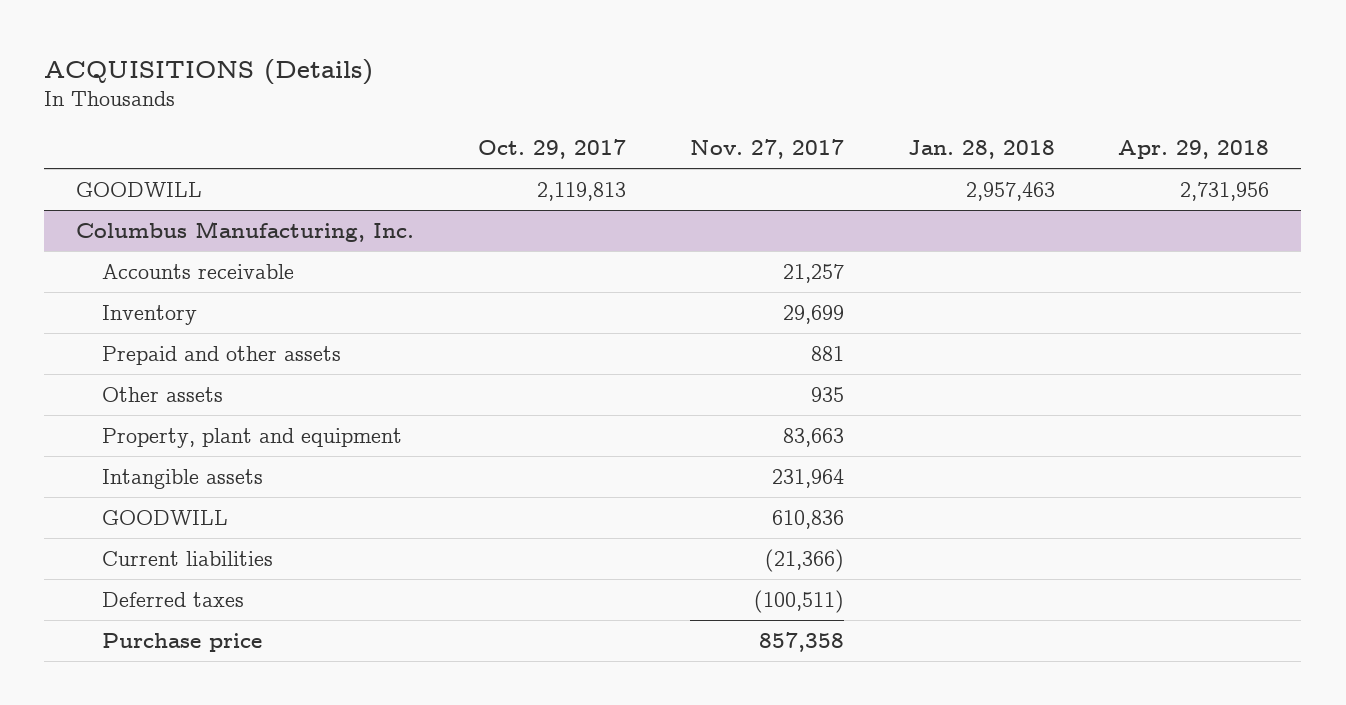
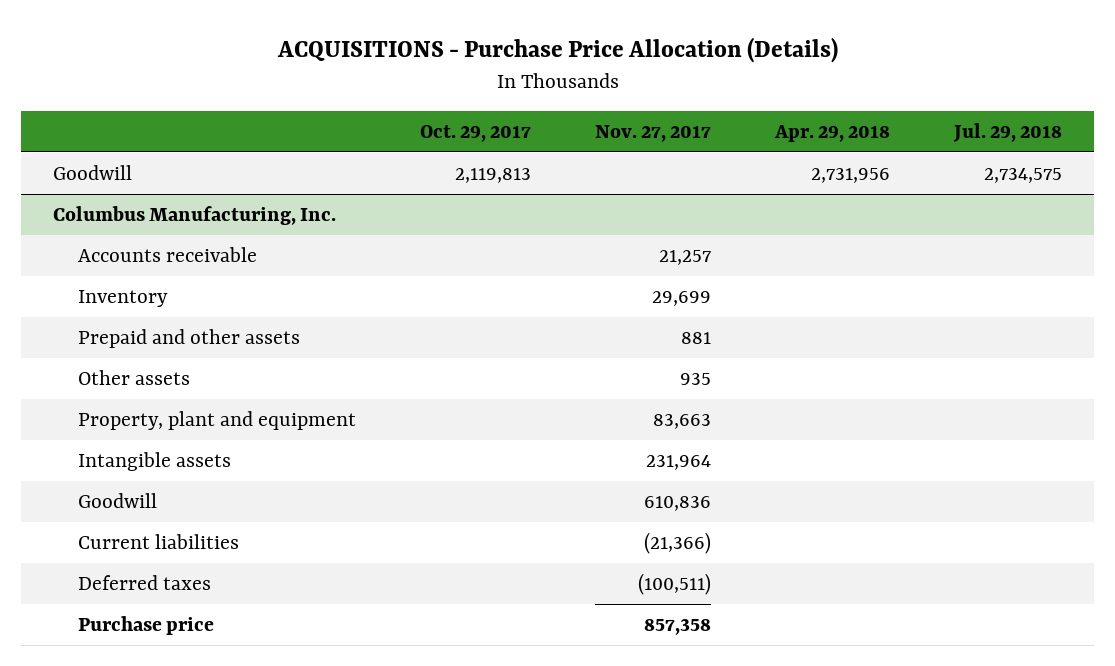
[44,58,374,85] ACQUISITIONS (Details) -> [276,36,838,63] ACQUISITIONS - Purchase Price Allocation (Details)
[907,140,1055,160] Jan. 28, 2018 -> none
none -> [953,122,1063,142] Jul. 29, 2018
[76,181,203,197] GOODWILL -> [53,164,133,180] Goodwill
[102,509,229,525] GOODWILL -> [77,492,157,508] Goodwill

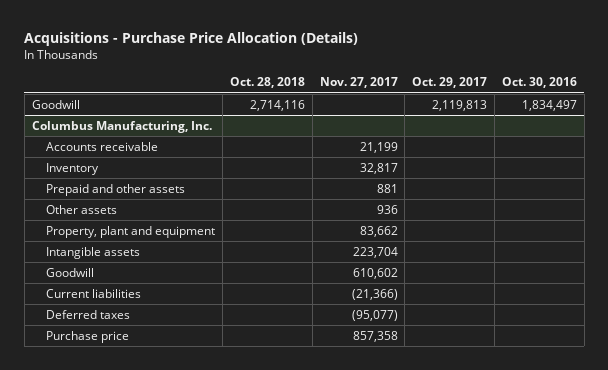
[276,36,838,63] ACQUISITIONS - Purchase Price Allocation (Details) -> [24,32,359,47] Acquisitions - Purchase Price Allocation (Details)
[774,124,891,142] Apr. 29, 2018 -> none
[953,122,1063,142] Jul. 29, 2018 -> none
none -> [229,77,305,89] Oct. 28, 2018
none -> [501,77,577,89] Oct. 30, 2016
[658,249,711,265] 21,257 -> [359,141,398,153] 21,199
[651,290,711,306] 29,699 -> [359,162,398,174] 32,817
[679,372,711,385] 935 -> [376,204,398,214] 936
[652,413,711,429] 83,663 -> [359,225,398,237] 83,662
[645,454,711,470] 231,964 -> [352,246,398,258] 223,704
[643,495,711,511] 610,836 -> [352,267,398,279] 610,602
[637,572,711,595] (100,511) -> [351,309,398,321] (95,077)

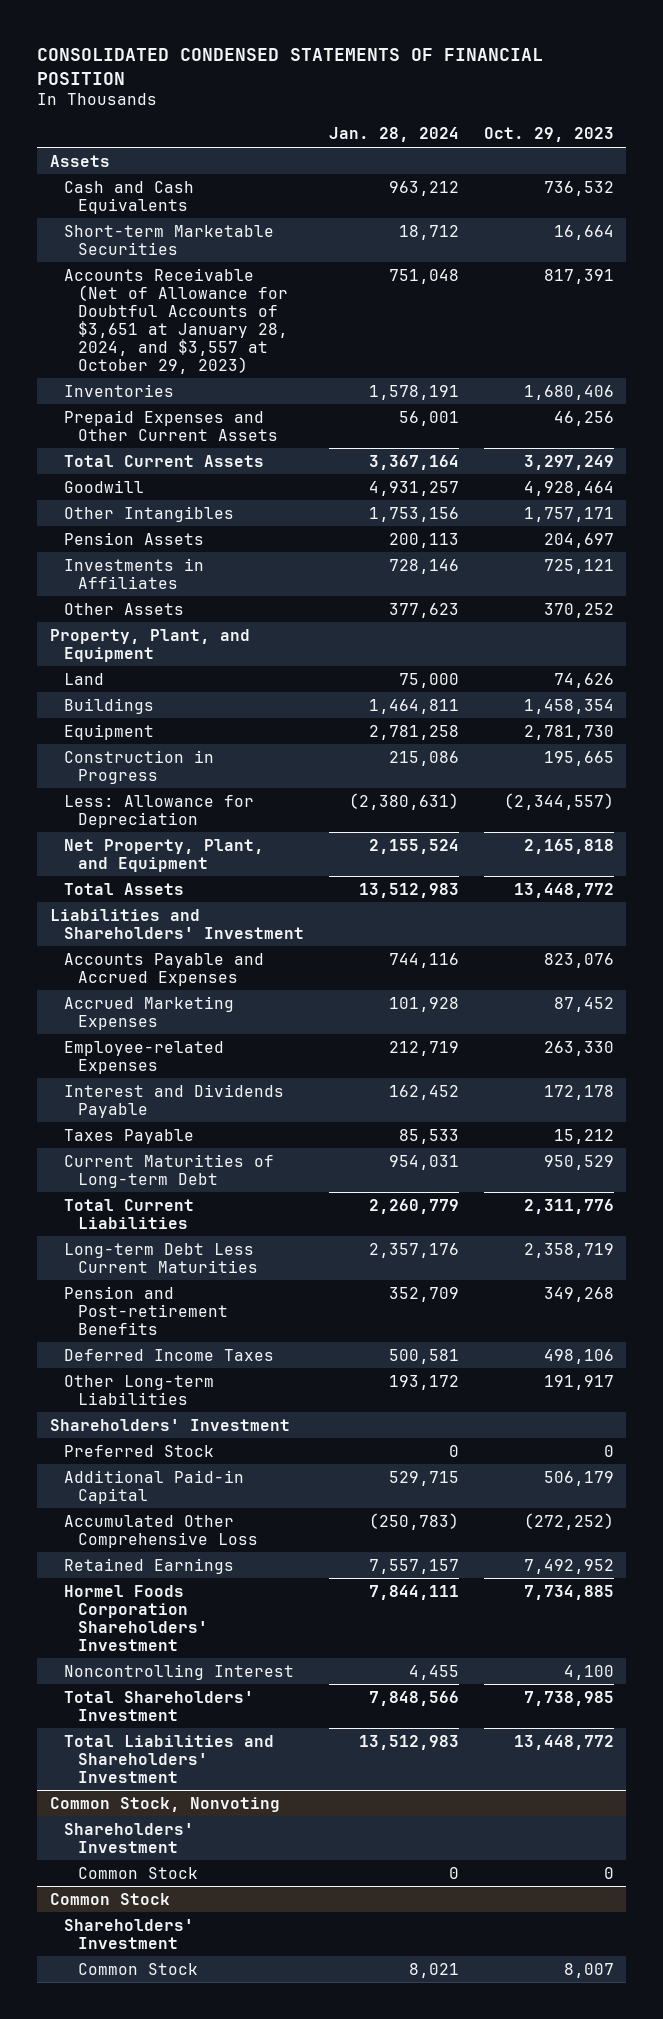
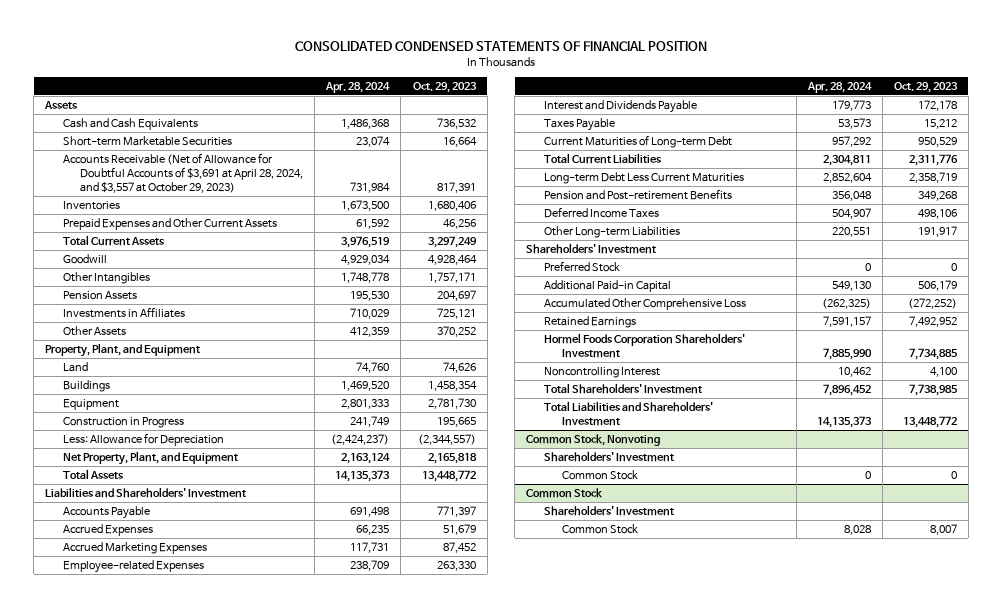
[328,127,459,143] Jan. 28, 2024 -> none
none -> [325,81,391,93] Apr. 28, 2024
[63,267,288,374] Accounts Receivable (Net of Allowance for Doubtful Accounts of $3,651 at January 28, 2024, and $3,557 at October 29, 2023) -> [62,152,304,194] Accounts Receivable (Net of Allowance for Doubtful Accounts of $3,691 at April 28, 2024, and $3,557 at October 29, 2023)
[63,952,264,986] Accounts Payable and Accrued Expenses -> none
none -> [62,505,150,519] Accounts Payable
none -> [62,523,153,536] Accrued Expenses

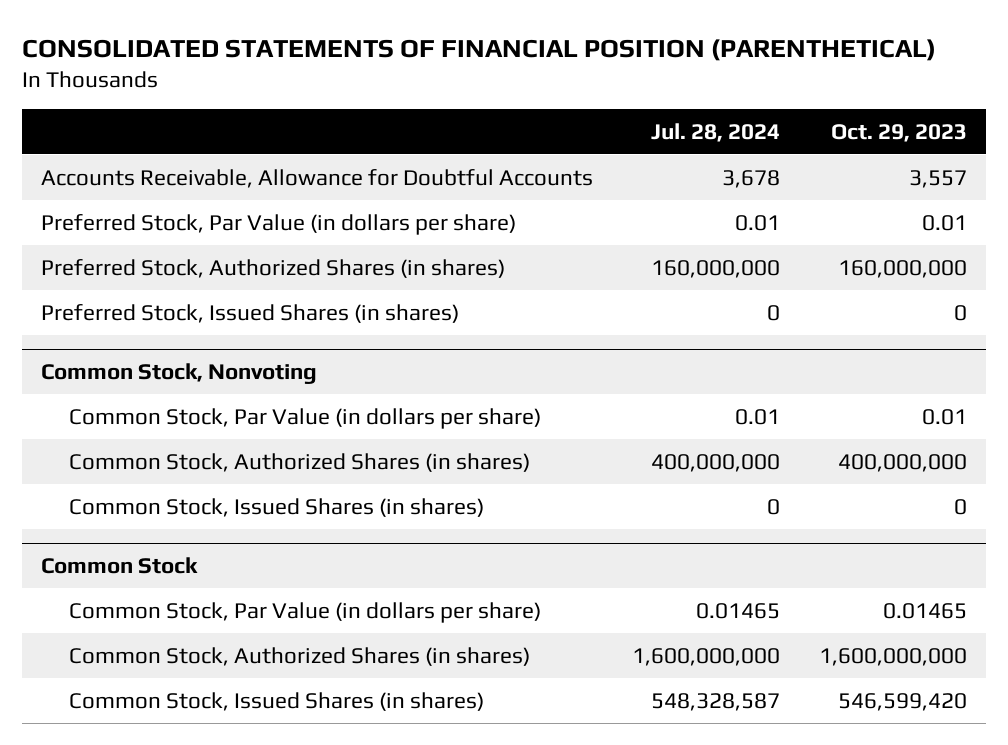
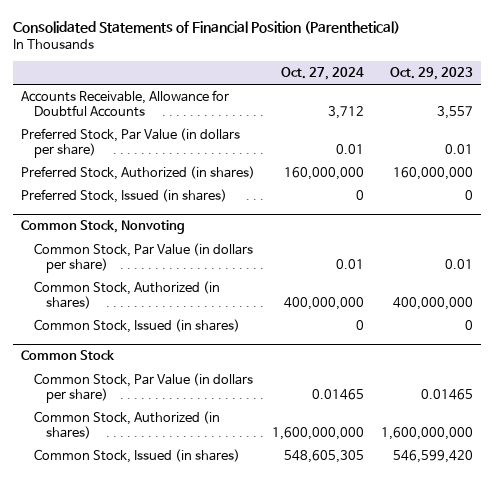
[21,38,936,61] CONSOLIDATED STATEMENTS OF FINANCIAL POSITION (PARENTHETICAL) -> [12,21,400,35] Consolidated Statements of Financial Position (Parenthetical)
[650,122,780,142] Jul. 28, 2024 -> none
none -> [281,67,365,81] Oct. 27, 2024
[41,258,506,278] Preferred Stock, Authorized Shares (in shares) -> [21,165,256,180] Preferred Stock, Authorized (in shares)
[41,303,460,323] Preferred Stock, Issued Shares (in shares) -> [21,188,228,203] Preferred Stock, Issued (in shares)
[68,452,530,472] Common Stock, Authorized Shares (in shares) -> [33,280,220,310] Common Stock, Authorized (in shares)
[68,497,484,517] Common Stock, Issued Shares (in shares) -> [33,318,240,333] Common Stock, Issued (in shares)
[68,646,530,666] Common Stock, Authorized Shares (in shares) -> [33,410,220,440] Common Stock, Authorized (in shares)
[68,691,484,711] Common Stock, Issued Shares (in shares) -> [33,448,240,463] Common Stock, Issued (in shares)

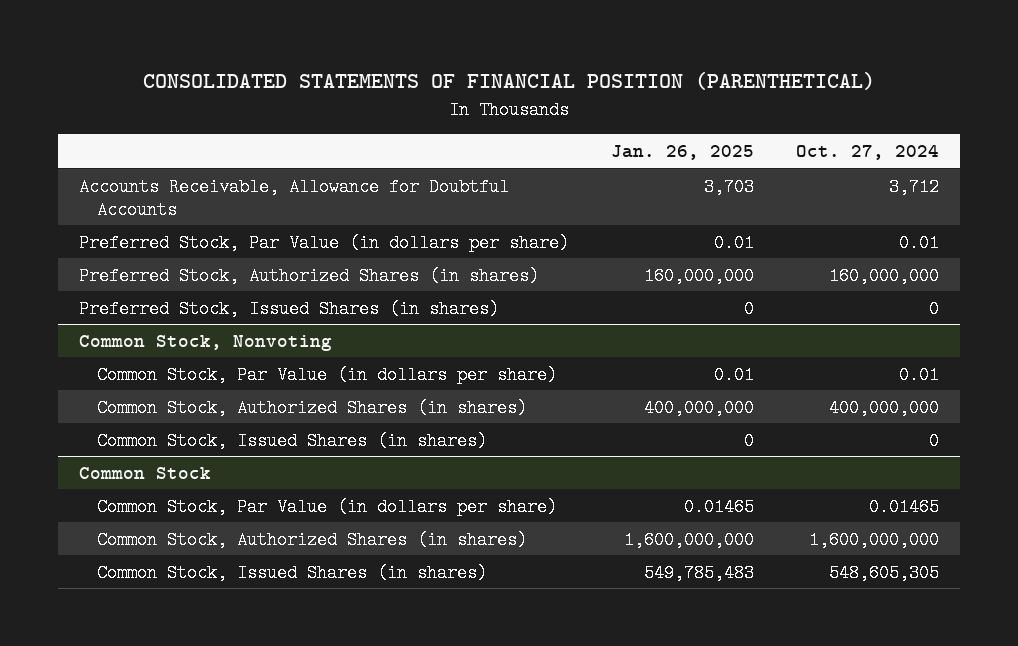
[12,21,400,35] Consolidated Statements of Financial Position (Parenthetical) -> [143,72,876,91] CONSOLIDATED STATEMENTS OF FINANCIAL POSITION (PARENTHETICAL)
[389,67,473,81] Oct. 29, 2023 -> none
none -> [611,145,755,161] Jan. 26, 2025
[21,165,256,180] Preferred Stock, Authorized (in shares) -> [78,266,539,285] Preferred Stock, Authorized Shares (in shares)
[21,188,228,203] Preferred Stock, Issued (in shares) -> [78,299,499,318] Preferred Stock, Issued Shares (in shares)
[33,280,220,310] Common Stock, Authorized (in shares) -> [96,398,527,417] Common Stock, Authorized Shares (in shares)
[33,318,240,333] Common Stock, Issued (in shares) -> [96,431,487,450] Common Stock, Issued Shares (in shares)
[33,410,220,440] Common Stock, Authorized (in shares) -> [96,530,527,549] Common Stock, Authorized Shares (in shares)
[33,448,240,463] Common Stock, Issued (in shares) -> [96,563,487,582] Common Stock, Issued Shares (in shares)

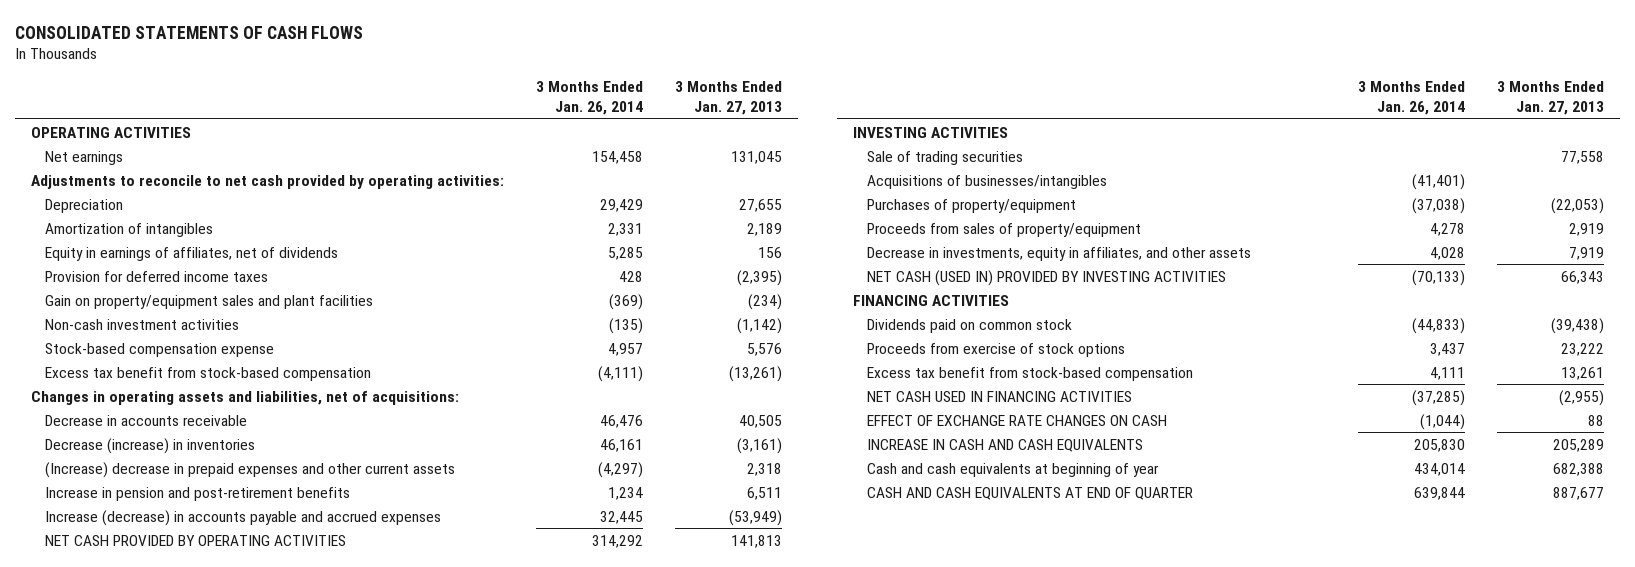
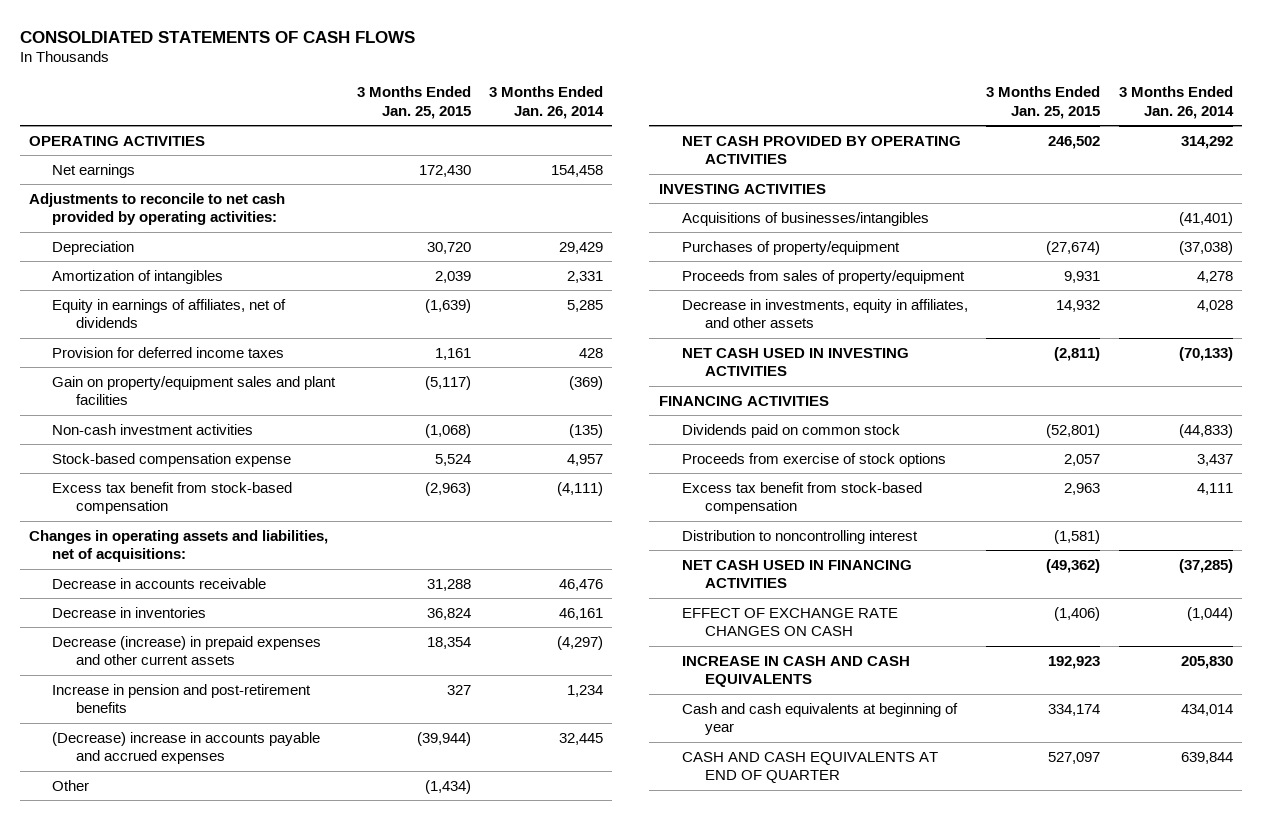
[14,25,363,39] CONSOLIDATED STATEMENTS OF CASH FLOWS -> [19,30,415,43] CONSOLDIATED STATEMENTS OF CASH FLOWS
[675,81,783,116] 3 Months Ended Jan. 27, 2013 -> none
none -> [356,86,471,119] 3 Months Ended Jan. 25, 2015
[45,437,256,454] Decrease (increase) in inventories -> [52,606,207,618] Decrease in inventories
[45,461,456,478] (Increase) decrease in prepaid expenses and other current assets -> [52,635,322,666] Decrease (increase) in prepaid expenses and other current assets
[45,509,442,526] Increase (decrease) in accounts payable and accrued expenses -> [52,731,321,765] (Decrease) increase in accounts payable and accrued expenses
none -> [52,779,90,791] Other
[866,150,1023,165] Sale of trading securities -> none
[866,269,1226,286] NET CASH (USED IN) PROVIDED BY INVESTING ACTIVITIES -> [682,347,910,377] NET CASH USED IN INVESTING ACTIVITIES
none -> [682,529,919,544] Distribution to noncontrolling interest

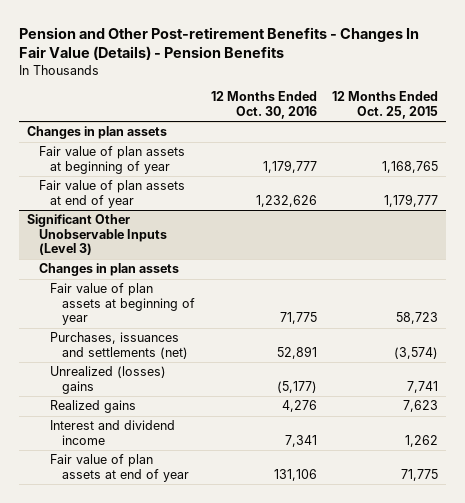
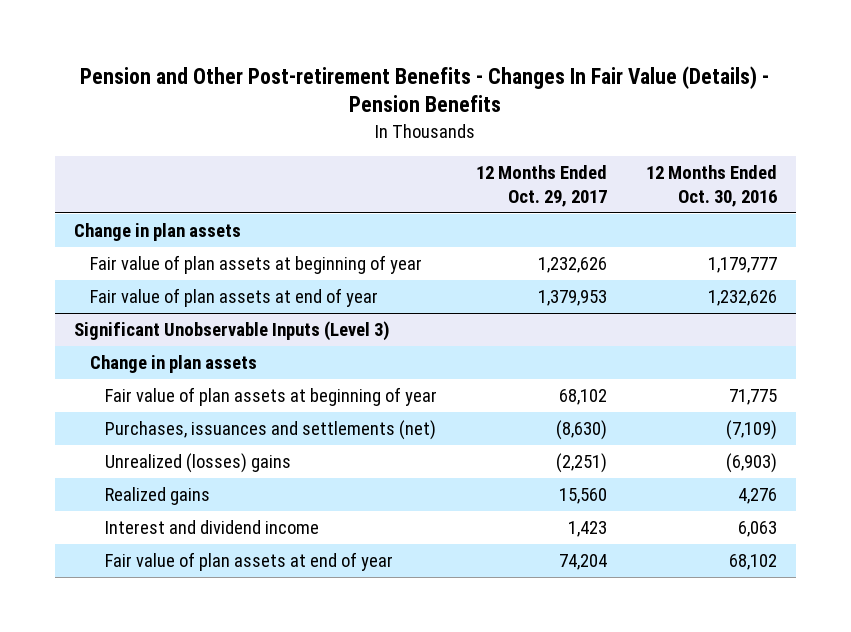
[332,91,439,119] 12 Months Ended Oct. 25, 2015 -> none
none -> [475,165,607,207] 12 Months Ended Oct. 29, 2017
[27,126,168,140] Changes in plan assets -> [74,223,242,242] Change in plan assets
[27,214,167,256] Significant Other Unobservable Inputs (Level 3) -> [74,321,391,342] Significant Unobservable Inputs (Level 3)
[38,263,179,277] Changes in plan assets -> [89,355,257,374] Change in plan assets
[276,345,317,359] 52,891 -> [725,420,777,441] (7,109)
[276,380,317,393] (5,177) -> [725,453,777,474] (6,903)
[284,434,317,447] 7,341 -> [737,521,777,538] 6,063
[273,468,317,481] 131,106 -> [728,554,777,571] 68,102

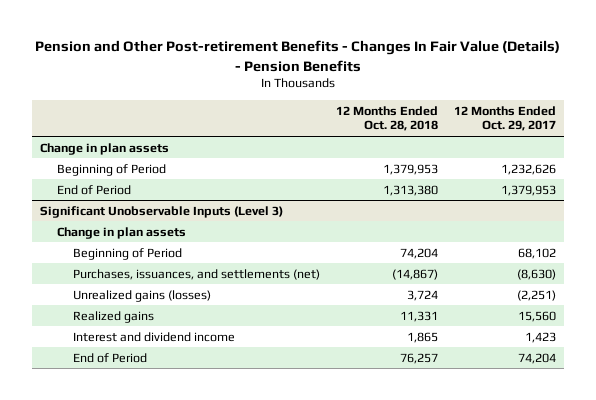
[645,165,777,207] 12 Months Ended Oct. 30, 2016 -> none
none -> [335,105,438,132] 12 Months Ended Oct. 28, 2018
[89,255,422,275] Fair value of plan assets at beginning of year -> [56,163,166,176] Beginning of Period
[89,288,378,308] Fair value of plan assets at end of year -> [56,184,131,195] End of Period
[104,387,437,407] Fair value of plan assets at beginning of year -> [73,247,183,260] Beginning of Period
[104,420,436,441] Purchases, issuances and settlements (net) -> [73,268,321,280] Purchases, issuances, and settlements (net)
[104,453,291,474] Unrealized (losses) gains -> [73,289,212,302] Unrealized gains (losses)
[104,552,393,572] Fair value of plan assets at end of year -> [73,352,148,363] End of Period

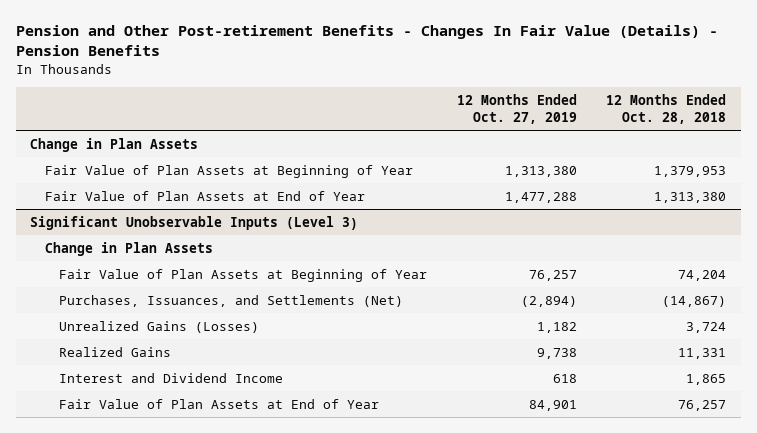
[453,105,556,132] 12 Months Ended Oct. 29, 2017 -> none
none -> [456,93,577,124] 12 Months Ended Oct. 27, 2019
[40,142,170,155] Change in plan assets -> [30,137,199,152] Change in Plan Assets
[56,163,166,176] Beginning of Period -> [44,164,413,178] Fair Value of Plan Assets at Beginning of Year
[56,184,131,195] End of Period -> [44,190,365,201] Fair Value of Plan Assets at End of Year
[56,226,186,239] Change in plan assets -> [44,241,213,256] Change in Plan Assets
[73,247,183,260] Beginning of Period -> [59,268,428,282] Fair Value of Plan Assets at Beginning of Year
[73,268,321,280] Purchases, issuances, and settlements (net) -> [59,294,404,307] Purchases, Issuances, and Settlements (Net)
[73,289,212,302] Unrealized gains (losses) -> [59,320,260,333] Unrealized Gains (Losses)
[73,310,155,323] Realized gains -> [59,346,172,357] Realized Gains
[73,331,236,342] Interest and dividend income -> [59,372,284,383] Interest and Dividend Income
[73,352,148,363] End of Period -> [59,398,380,409] Fair Value of Plan Assets at End of Year

